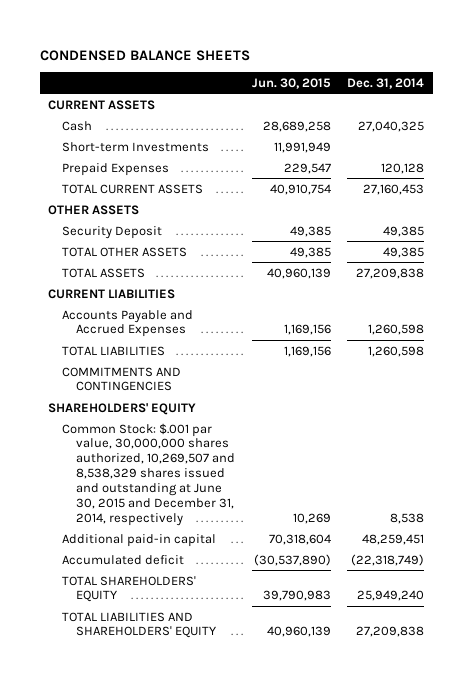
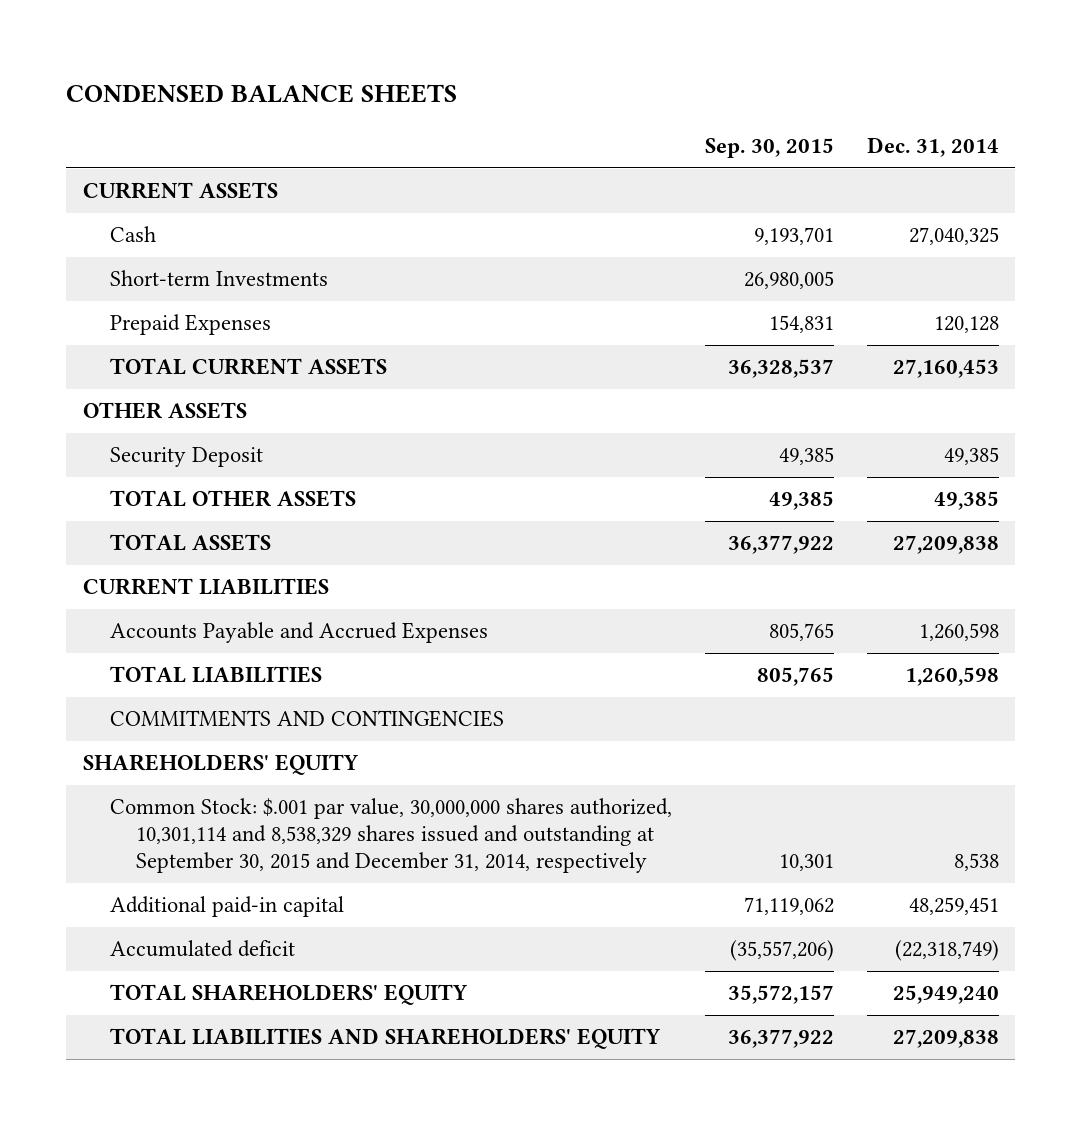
[251,77,331,89] Jun. 30, 2015 -> none
none -> [704,138,834,159] Sep. 30, 2015
[62,422,236,526] Common Stock: $.001 par value, 30,000,000 shares authorized, 10,269,507 and 8,538,329 shares issued and outstanding at June 30, 2015 and December 31, 2014, respectively -> [109,798,672,874] Common Stock: $.001 par value, 30,000,000 shares authorized, 10,301,114 and 8,538,329 shares issued and outstanding at September 30, 2015 and December 31, 2014, respectively

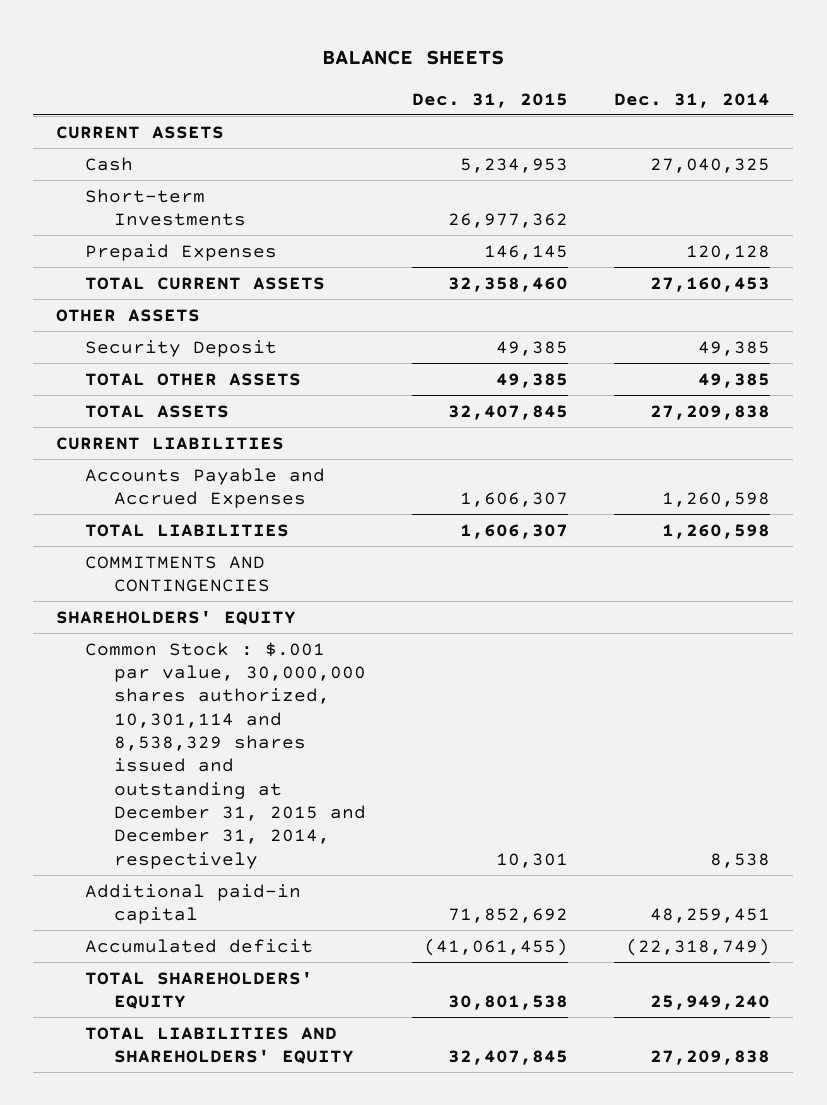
[66,83,458,103] CONDENSED BALANCE SHEETS -> [322,49,505,65] BALANCE SHEETS
[704,138,834,159] Sep. 30, 2015 -> none
none -> [412,92,569,108] Dec. 31, 2015
[109,798,672,874] Common Stock: $.001 par value, 30,000,000 shares authorized, 10,301,114 and 8,538,329 shares issued and outstanding at September 30, 2015 and December 31, 2014, respectively -> [85,641,367,869] Common Stock : $.001 par value, 30,000,000 shares authorized, 10,301,114 and 8,538,329 shares issued and outstanding at December 31, 2015 and December 31, 2014, respectively

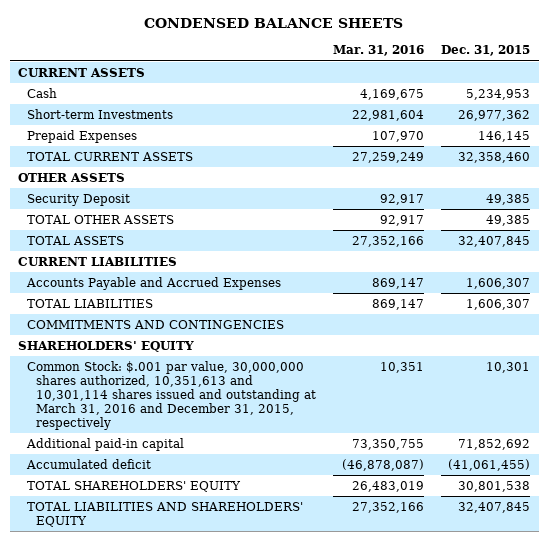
[322,49,505,65] BALANCE SHEETS -> [144,17,404,28] CONDENSED BALANCE SHEETS
[614,92,771,108] Dec. 31, 2014 -> none
none -> [333,45,425,57] Mar. 31, 2016
[85,641,367,869] Common Stock : $.001 par value, 30,000,000 shares authorized, 10,301,114 and 8,538,329 shares issued and outstanding at December 31, 2015 and December 31, 2014, respectively -> [27,360,317,430] Common Stock: $.001 par value, 30,000,000 shares authorized, 10,351,613 and 10,301,114 shares issued and outstanding at March 31, 2016 and December 31, 2015, respectively

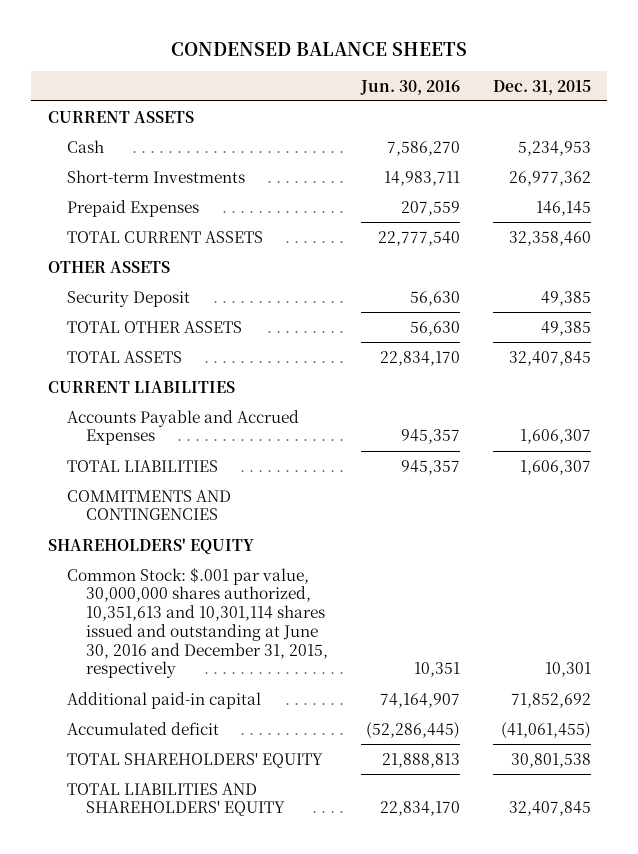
[333,45,425,57] Mar. 31, 2016 -> none
none -> [359,79,460,95] Jun. 30, 2016
[27,360,317,430] Common Stock: $.001 par value, 30,000,000 shares authorized, 10,351,613 and 10,301,114 shares issued and outstanding at March 31, 2016 and December 31, 2015, respectively -> [66,566,328,679] Common Stock: $.001 par value, 30,000,000 shares authorized, 10,351,613 and 10,301,114 shares issued and outstanding at June 30, 2016 and December 31, 2015, respectively

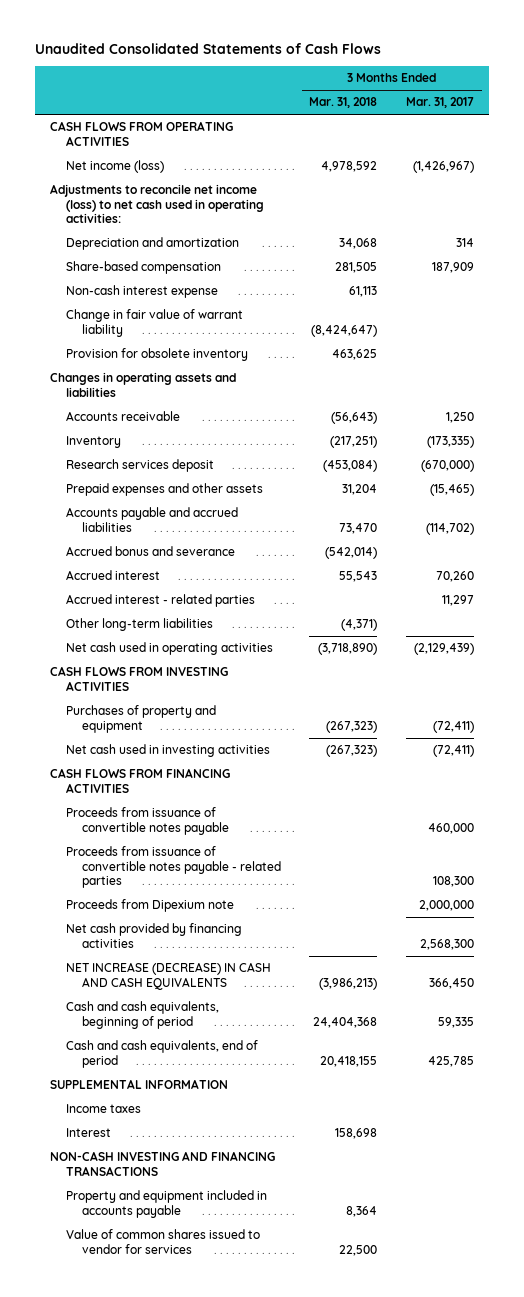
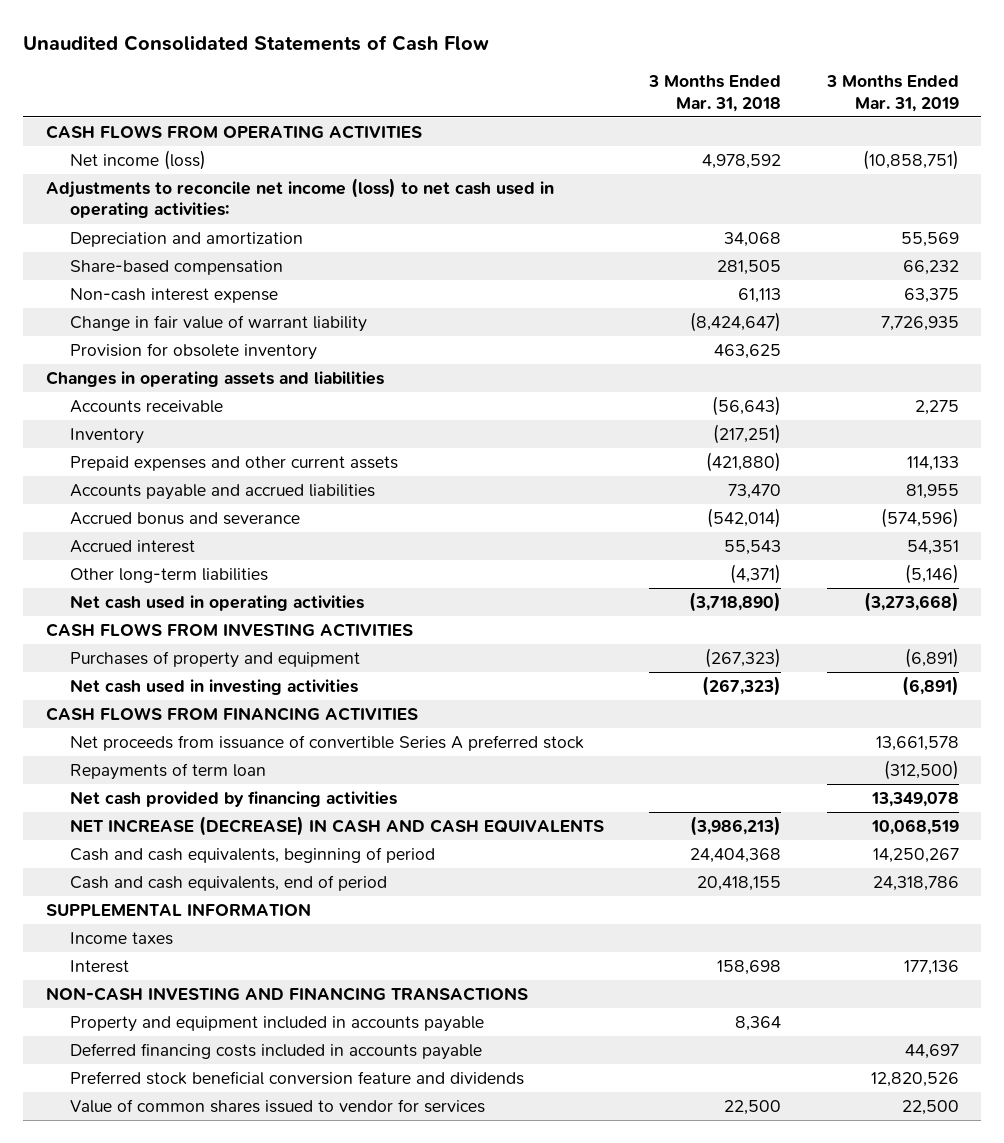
[35,43,382,55] Unaudited Consolidated Statements of Cash Flows -> [23,34,490,51] Unaudited Consolidated Statements of Cash Flow
[406,97,475,109] Mar. 31, 2017 -> none
none -> [825,75,959,112] 3 Months Ended Mar. 31, 2019
[65,459,214,473] Research services deposit -> none
[65,483,263,497] Prepaid expenses and other assets -> [69,455,398,471] Prepaid expenses and other current assets
[342,484,378,496] 31,204 -> [706,451,782,472] (421,880)
[65,594,255,608] Accrued interest - related parties -> none
[65,807,229,835] Proceeds from issuance of convertible notes payable -> none
[65,846,281,889] Proceeds from issuance of convertible notes payable - related parties -> none
[65,899,234,913] Proceeds from Dipexium note -> none
none -> [69,734,584,751] Net proceeds from issuance of convertible Series A preferred stock
none -> [69,762,266,780] Repayments of term loan
none -> [69,1042,482,1060] Deferred financing costs included in accounts payable
none -> [69,1070,524,1085] Preferred stock beneficial conversion feature and dividends

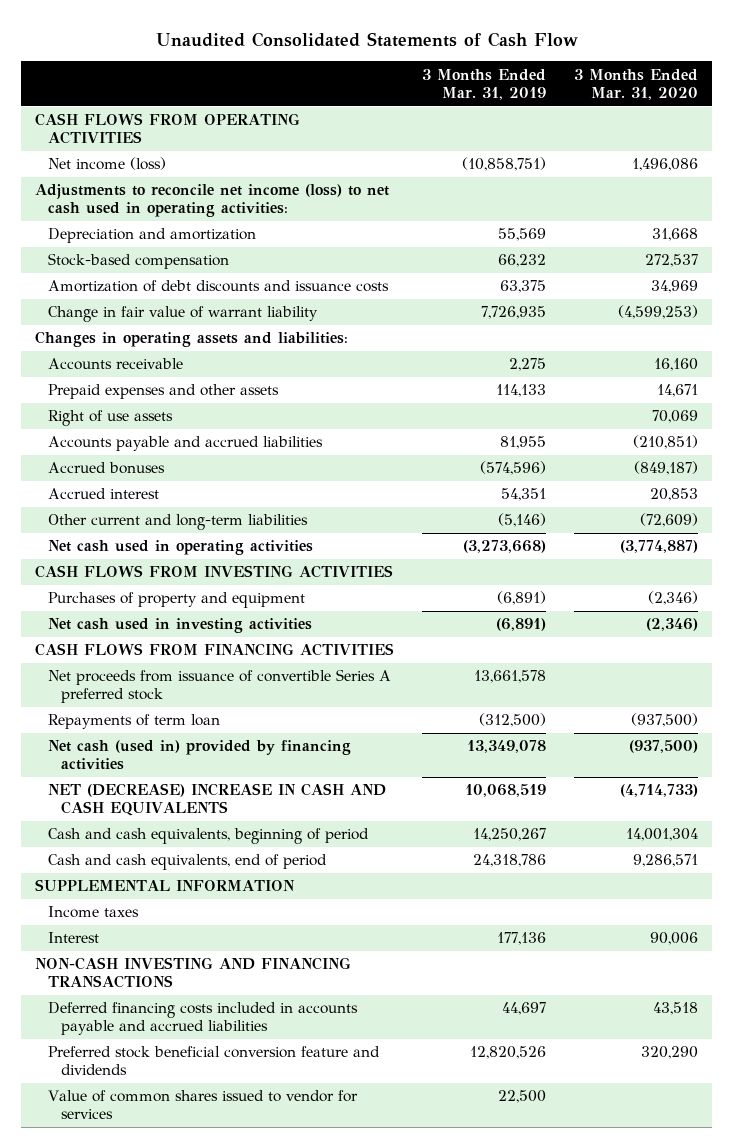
[648,75,782,112] 3 Months Ended Mar. 31, 2018 -> none
none -> [573,68,698,100] 3 Months Ended Mar. 31, 2020
[69,259,283,275] Share-based compensation -> [48,253,230,270] Stock-based compensation
[69,287,278,303] Non-cash interest expense -> [48,280,390,293] Amortization of debt discounts and issuance costs
[69,342,317,360] Provision for obsolete inventory -> none
[45,370,384,387] Changes in operating assets and liabilities -> [35,331,349,348] Changes in operating assets and liabilities:
[69,427,144,444] Inventory -> none
[69,455,398,471] Prepaid expenses and other current assets -> [48,384,280,400] Prepaid expenses and other assets
none -> [48,410,174,427] Right of use assets
[69,511,300,525] Accrued bonus and severance -> [48,462,166,475] Accrued bonuses
[69,567,268,583] Other long-term liabilities -> [48,514,309,531] Other current and long-term liabilities
[69,790,397,807] Net cash provided by financing activities -> [48,740,352,771] Net cash (used in) provided by financing activities
[69,815,604,836] NET INCREASE (DECREASE) IN CASH AND CASH EQUIVALENTS -> [48,783,387,817] NET (DECREASE) INCREASE IN CASH AND CASH EQUIVALENTS
[69,1015,484,1032] Property and equipment included in accounts payable -> none
[69,1042,482,1060] Deferred financing costs included in accounts payable -> [48,1002,359,1036] Deferred financing costs included in accounts payable and accrued liabilities

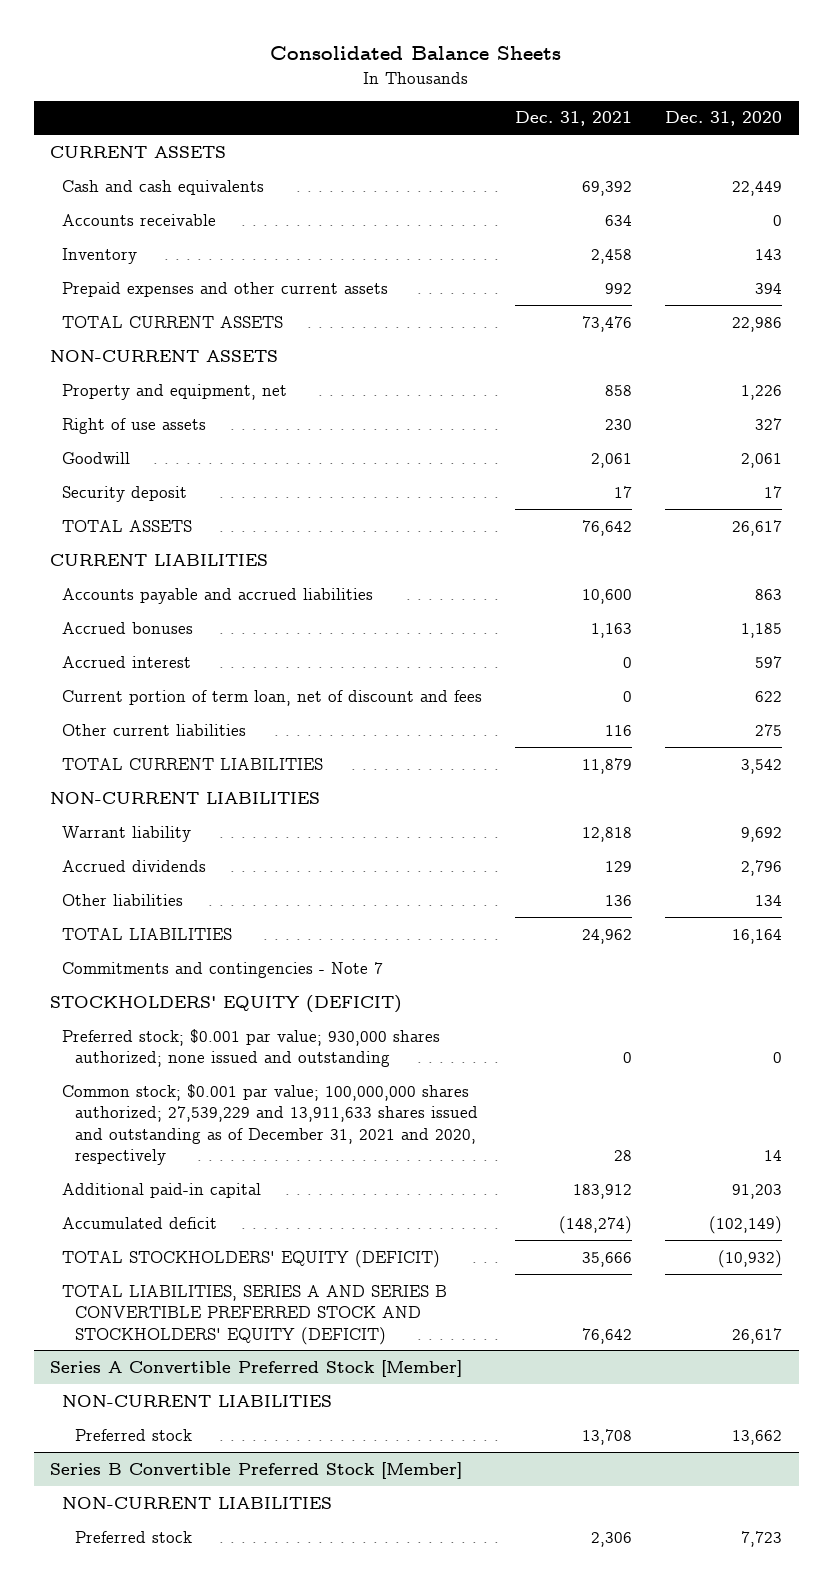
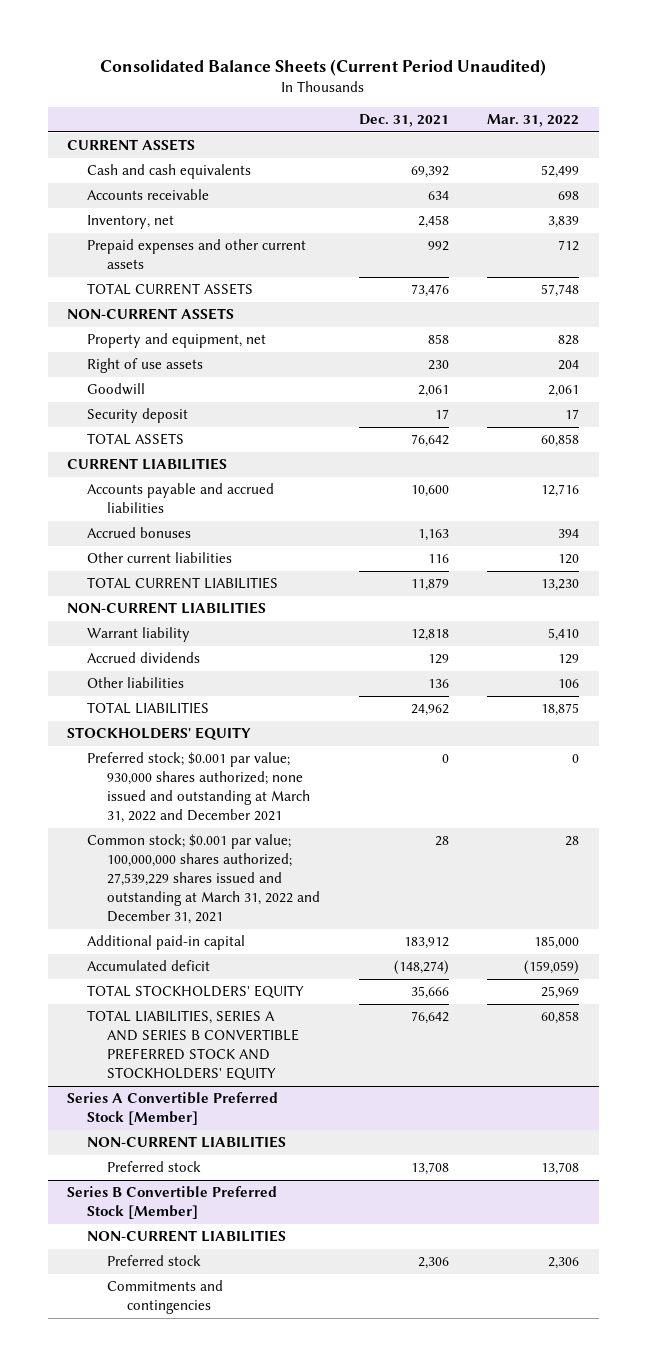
[270,46,562,61] Consolidated Balance Sheets -> [100,58,547,76] Consolidated Balance Sheets (Current Period Unaudited)
[665,111,783,127] Dec. 31, 2020 -> none
none -> [487,114,580,128] Mar. 31, 2022
[62,247,138,264] Inventory -> [87,215,175,230] Inventory, net
[62,655,192,668] Accrued interest -> none
[62,689,483,706] Current portion of term loan, net of discount and fees -> none
[62,961,384,978] Commitments and contingencies - Note 7 -> none
[50,994,403,1013] STOCKHOLDERS' EQUITY (DEFICIT) -> [67,727,252,742] STOCKHOLDERS' EQUITY
[62,1028,441,1068] Preferred stock; $0.001 par value; 930,000 shares authorized; none issued and outstanding -> [87,752,311,824] Preferred stock; $0.001 par value; 930,000 shares authorized; none issued and outstanding at March 31, 2022 and December 2021
[62,1083,478,1166] Common stock; $0.001 par value; 100,000,000 shares authorized; 27,539,229 and 13,911,633 shares issued and outstanding as of December 31, 2021 and 2020, respectively -> [87,834,321,925] Common stock; $0.001 par value; 100,000,000 shares authorized; 27,539,229 shares issued and outstanding at March 31, 2022 and December 31, 2021
[62,1249,441,1268] TOTAL STOCKHOLDERS' EQUITY (DEFICIT) -> [87,985,305,999] TOTAL STOCKHOLDERS' EQUITY
[62,1284,448,1345] TOTAL LIABILITIES, SERIES A AND SERIES B CONVERTIBLE PREFERRED STOCK AND STOCKHOLDERS' EQUITY (DEFICIT) -> [87,1010,300,1081] TOTAL LIABILITIES, SERIES A AND SERIES B CONVERTIBLE PREFERRED STOCK AND STOCKHOLDERS' EQUITY
none -> [107,1280,224,1315] Commitments and contingencies

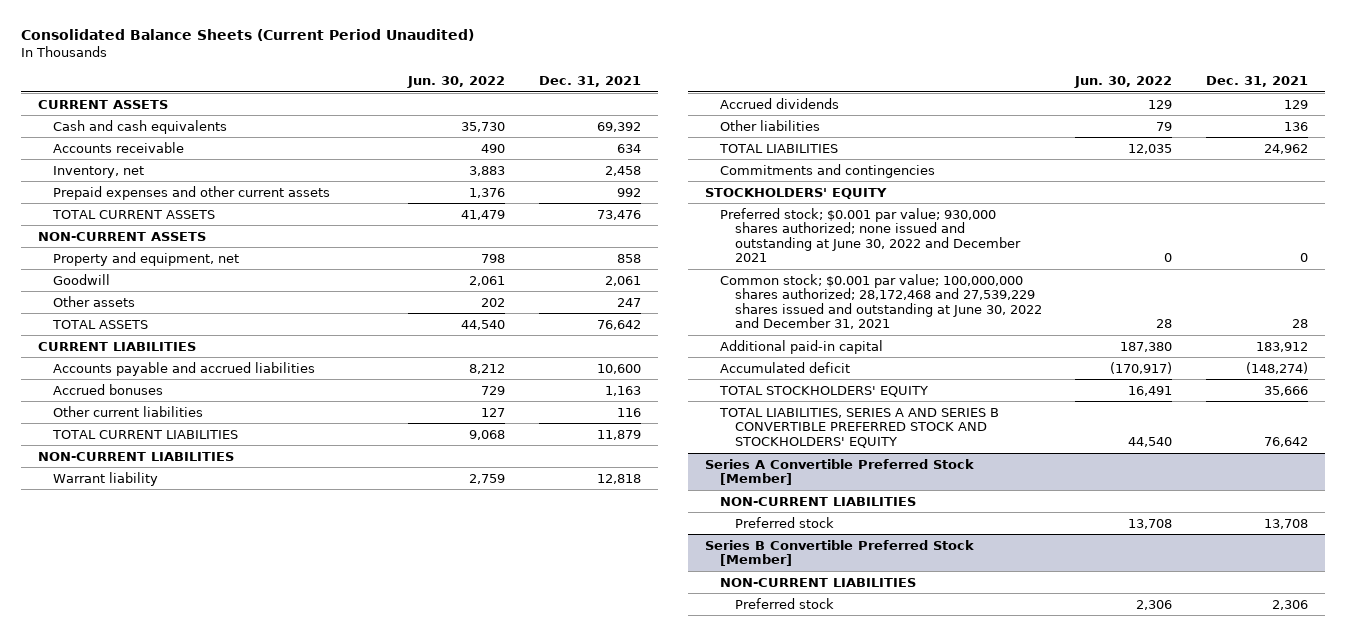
[487,114,580,128] Mar. 31, 2022 -> none
none -> [407,76,506,89] Jun. 30, 2022
[87,358,204,374] Right of use assets -> none
[87,408,189,424] Security deposit -> none
none -> [52,295,135,307] Other assets
none -> [720,163,936,178] Commitments and contingencies
[87,752,311,824] Preferred stock; $0.001 par value; 930,000 shares authorized; none issued and outstanding at March 31, 2022 and December 2021 -> [720,207,1021,263] Preferred stock; $0.001 par value; 930,000 shares authorized; none issued and outstanding at June 30, 2022 and December 2021
[87,834,321,925] Common stock; $0.001 par value; 100,000,000 shares authorized; 27,539,229 shares issued and outstanding at March 31, 2022 and December 31, 2021 -> [720,273,1042,330] Common stock; $0.001 par value; 100,000,000 shares authorized; 28,172,468 and 27,539,229 shares issued and outstanding at June 30, 2022 and December 31, 2021
[107,1280,224,1315] Commitments and contingencies -> none

